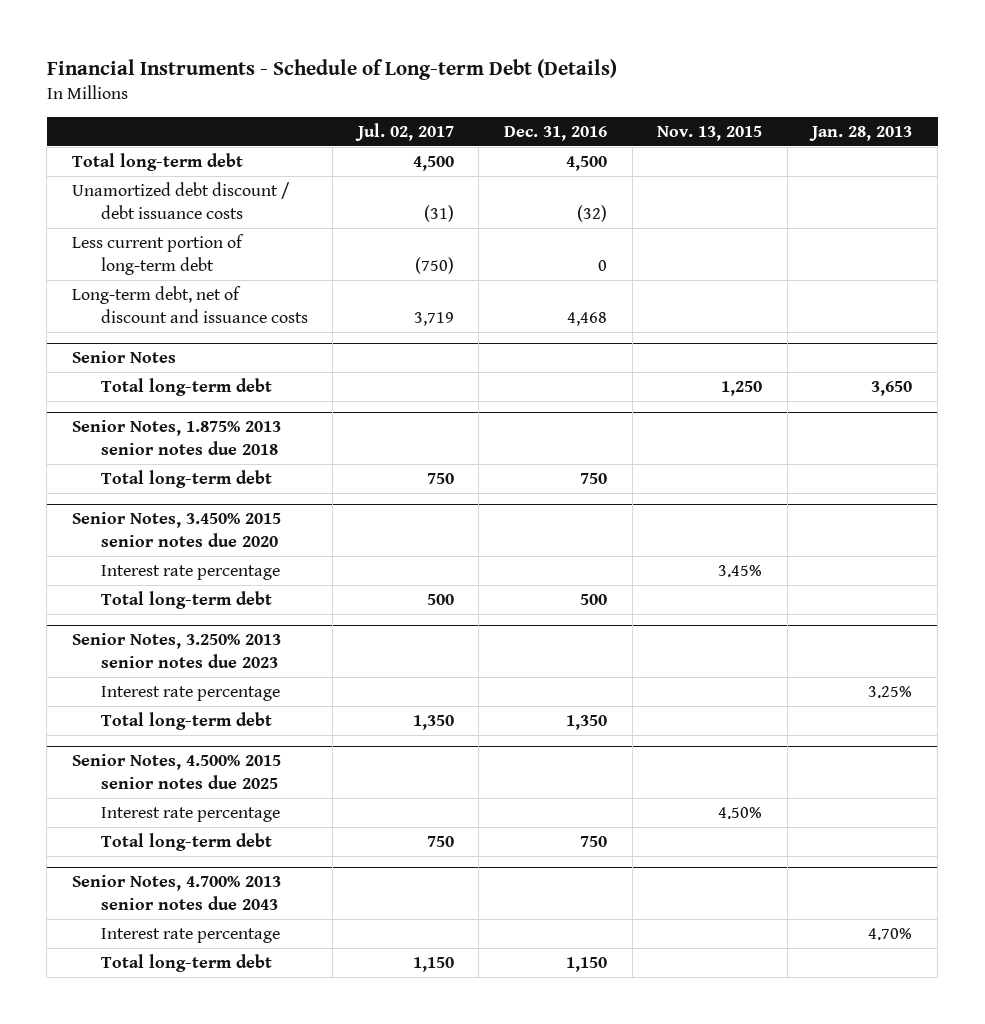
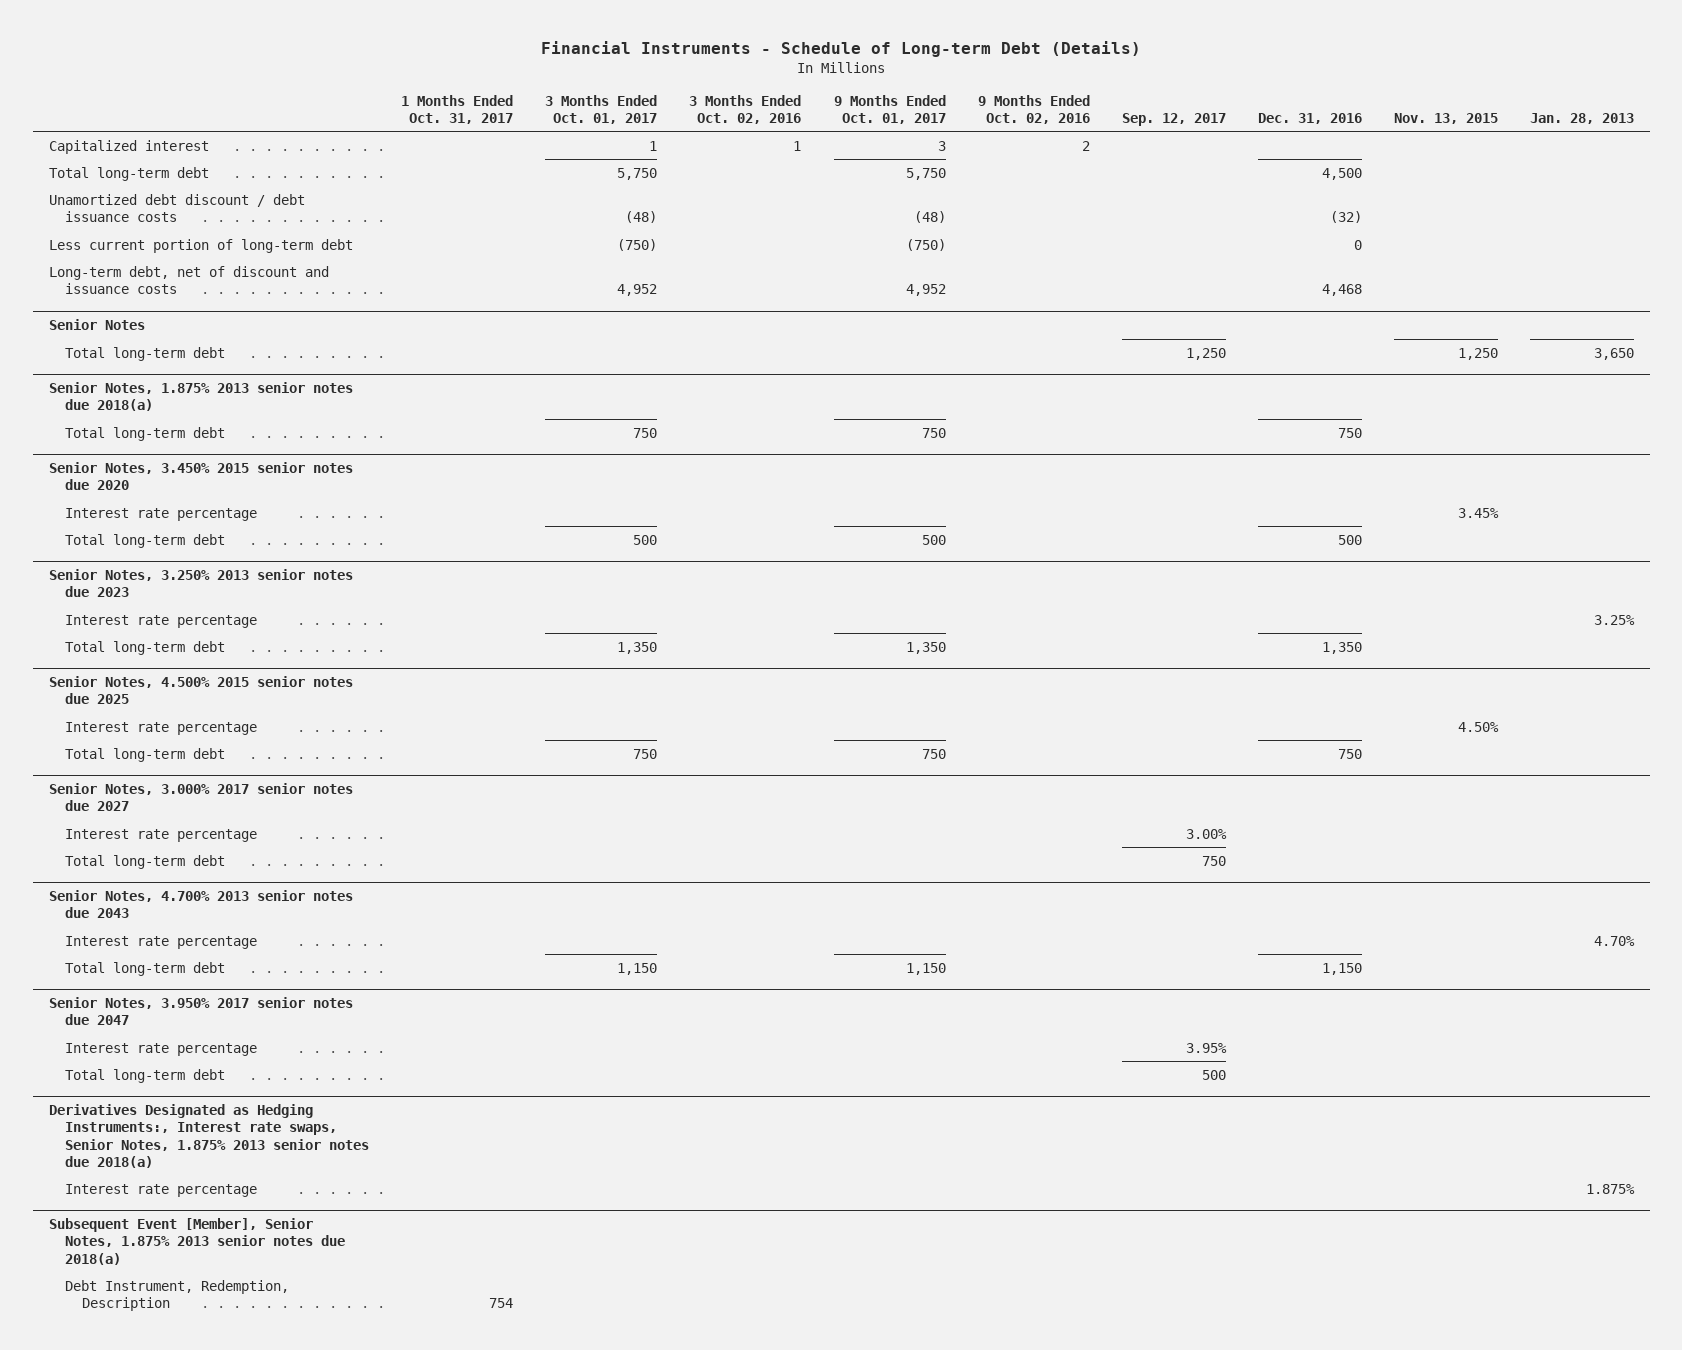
[354,122,454,141] Jul. 02, 2017 -> none
none -> [401,94,514,124] 1 Months Ended Oct. 31, 2017
none -> [545,94,658,124] 3 Months Ended Oct. 01, 2017
none -> [689,94,802,124] 3 Months Ended Oct. 02, 2016
none -> [833,94,946,124] 9 Months Ended Oct. 01, 2017
none -> [977,94,1090,124] 9 Months Ended Oct. 02, 2016
none -> [1121,112,1226,126] Sep. 12, 2017
none -> [48,139,209,154] Capitalized interest
[72,420,282,456] Senior Notes, 1.875% 2013 senior notes due 2018 -> [48,382,353,412] Senior Notes, 1.875% 2013 senior notes due 2018(a)
none -> [48,783,353,812] Senior Notes, 3.000% 2017 senior notes due 2027
none -> [65,828,258,842] Interest rate percentage
none -> [65,854,226,869] Total long-term debt
none -> [48,997,353,1026] Senior Notes, 3.950% 2017 senior notes due 2047
none -> [65,1042,258,1056] Interest rate percentage
none -> [65,1068,226,1083] Total long-term debt
none -> [48,1104,370,1168] Derivatives Designated as Hedging Instruments:, Interest rate swaps, Senior Notes, 1.875% 2013 senior notes due 2018(a)
none -> [65,1183,258,1197] Interest rate percentage
none -> [48,1218,346,1265] Subsequent Event [Member], Senior Notes, 1.875% 2013 senior notes due 2018(a)
none -> [65,1279,290,1311] Debt Instrument, Redemption, Description

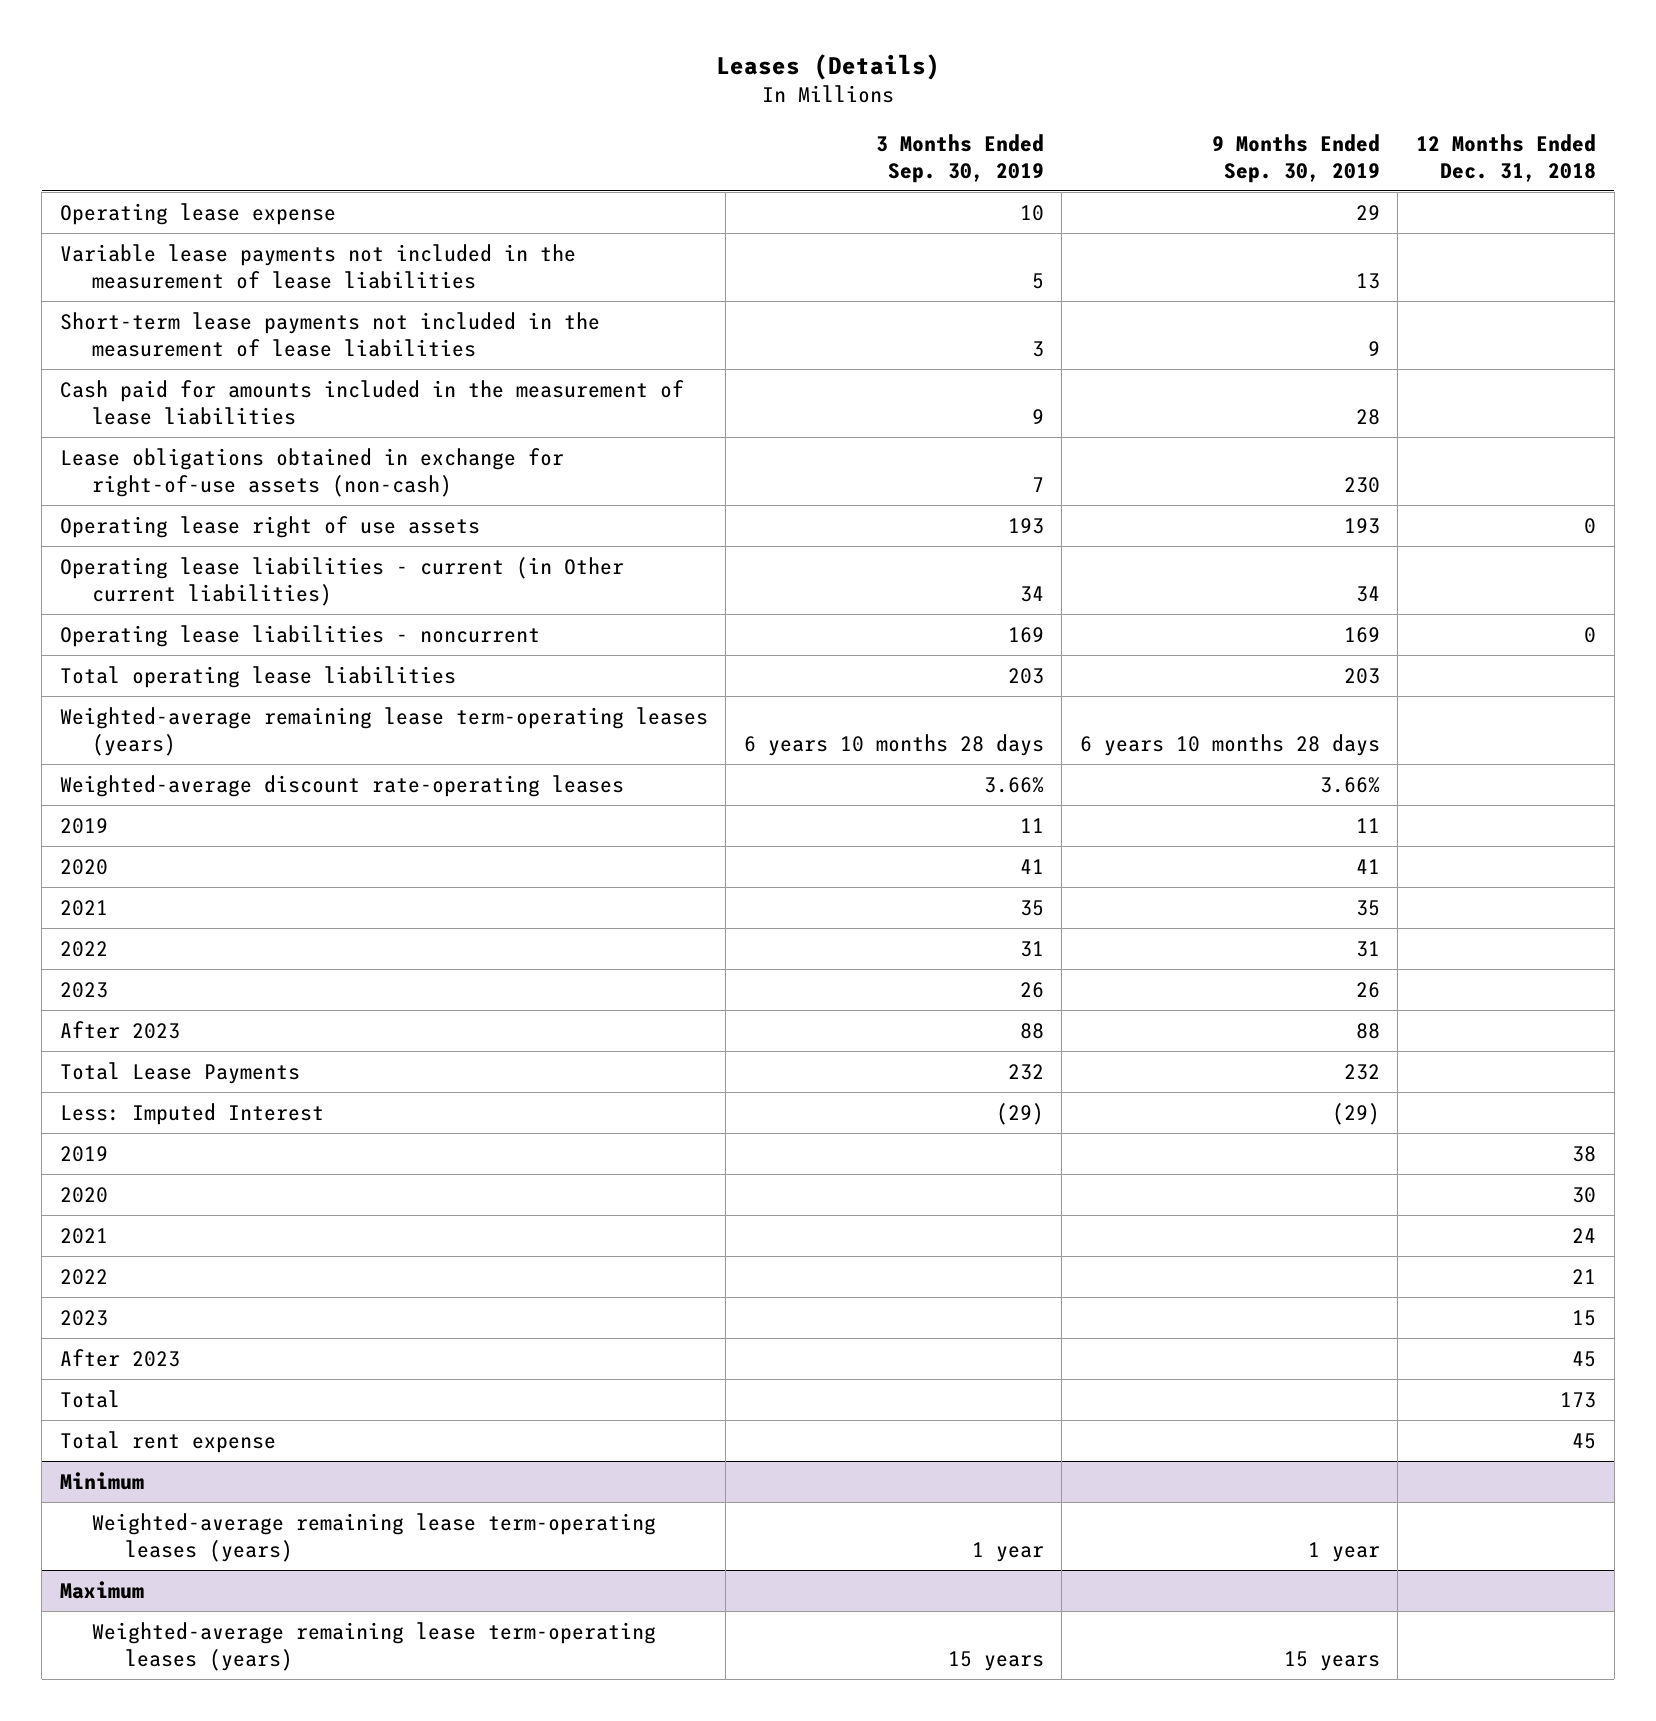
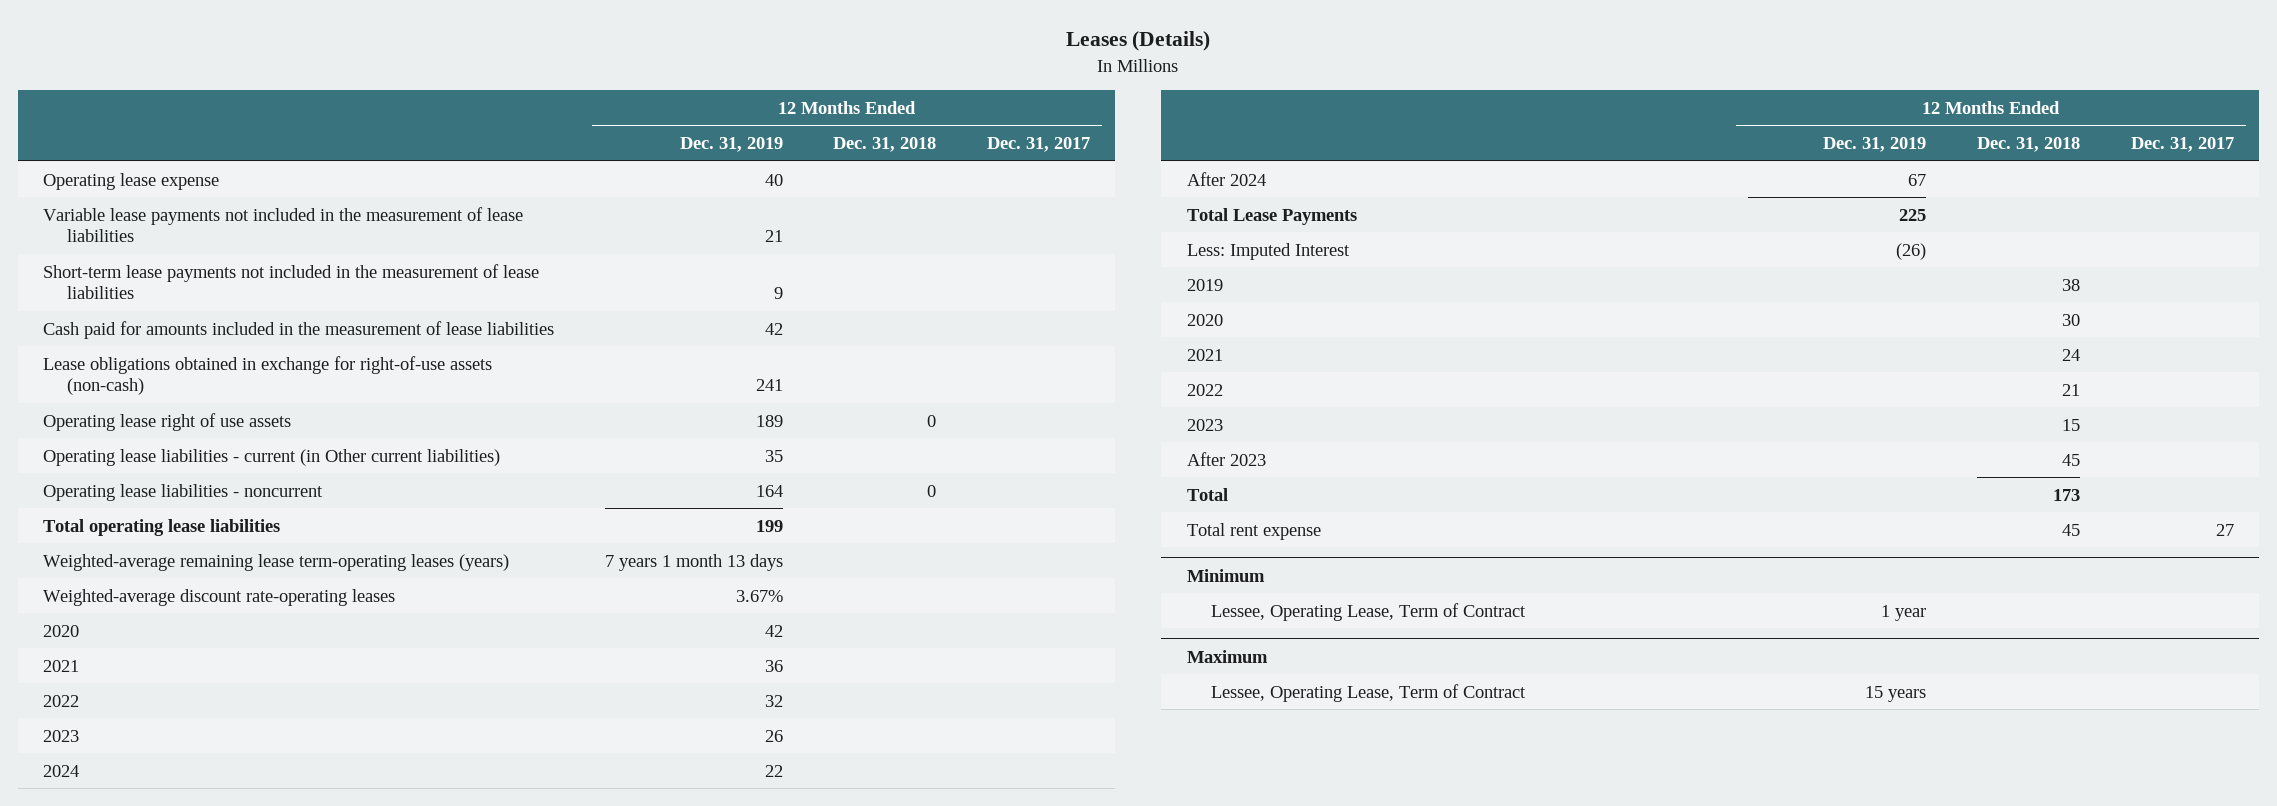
[875,133,1044,183] 3 Months Ended Sep. 30, 2019 -> none
[1211,133,1380,183] 9 Months Ended Sep. 30, 2019 -> none
none -> [679,137,783,153] Dec. 31, 2019
none -> [986,137,1090,153] Dec. 31, 2017
[59,817,108,834] 2019 -> none
none -> [42,764,79,777] 2024
[59,1020,180,1039] After 2023 -> [1186,171,1266,186] After 2024
[92,1512,657,1562] Weighted-average remaining lease term-operating leases (years) -> none
none -> [1211,602,1527,621] Lessee, Operating Lease, Term of Contract
[92,1621,657,1671] Weighted-average remaining lease term-operating leases (years) -> none
none -> [1211,683,1527,702] Lessee, Operating Lease, Term of Contract

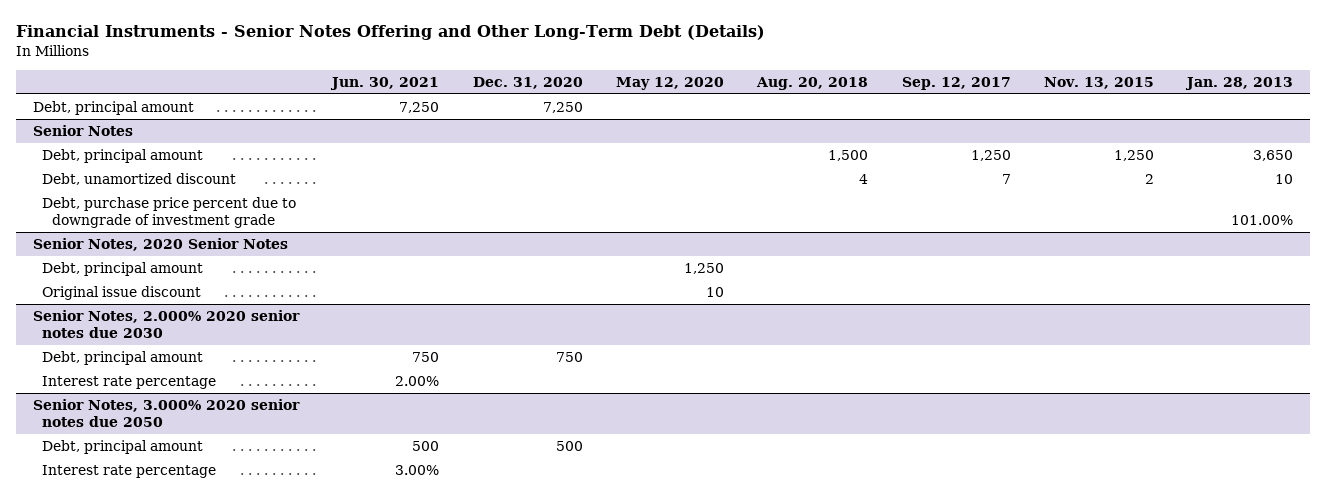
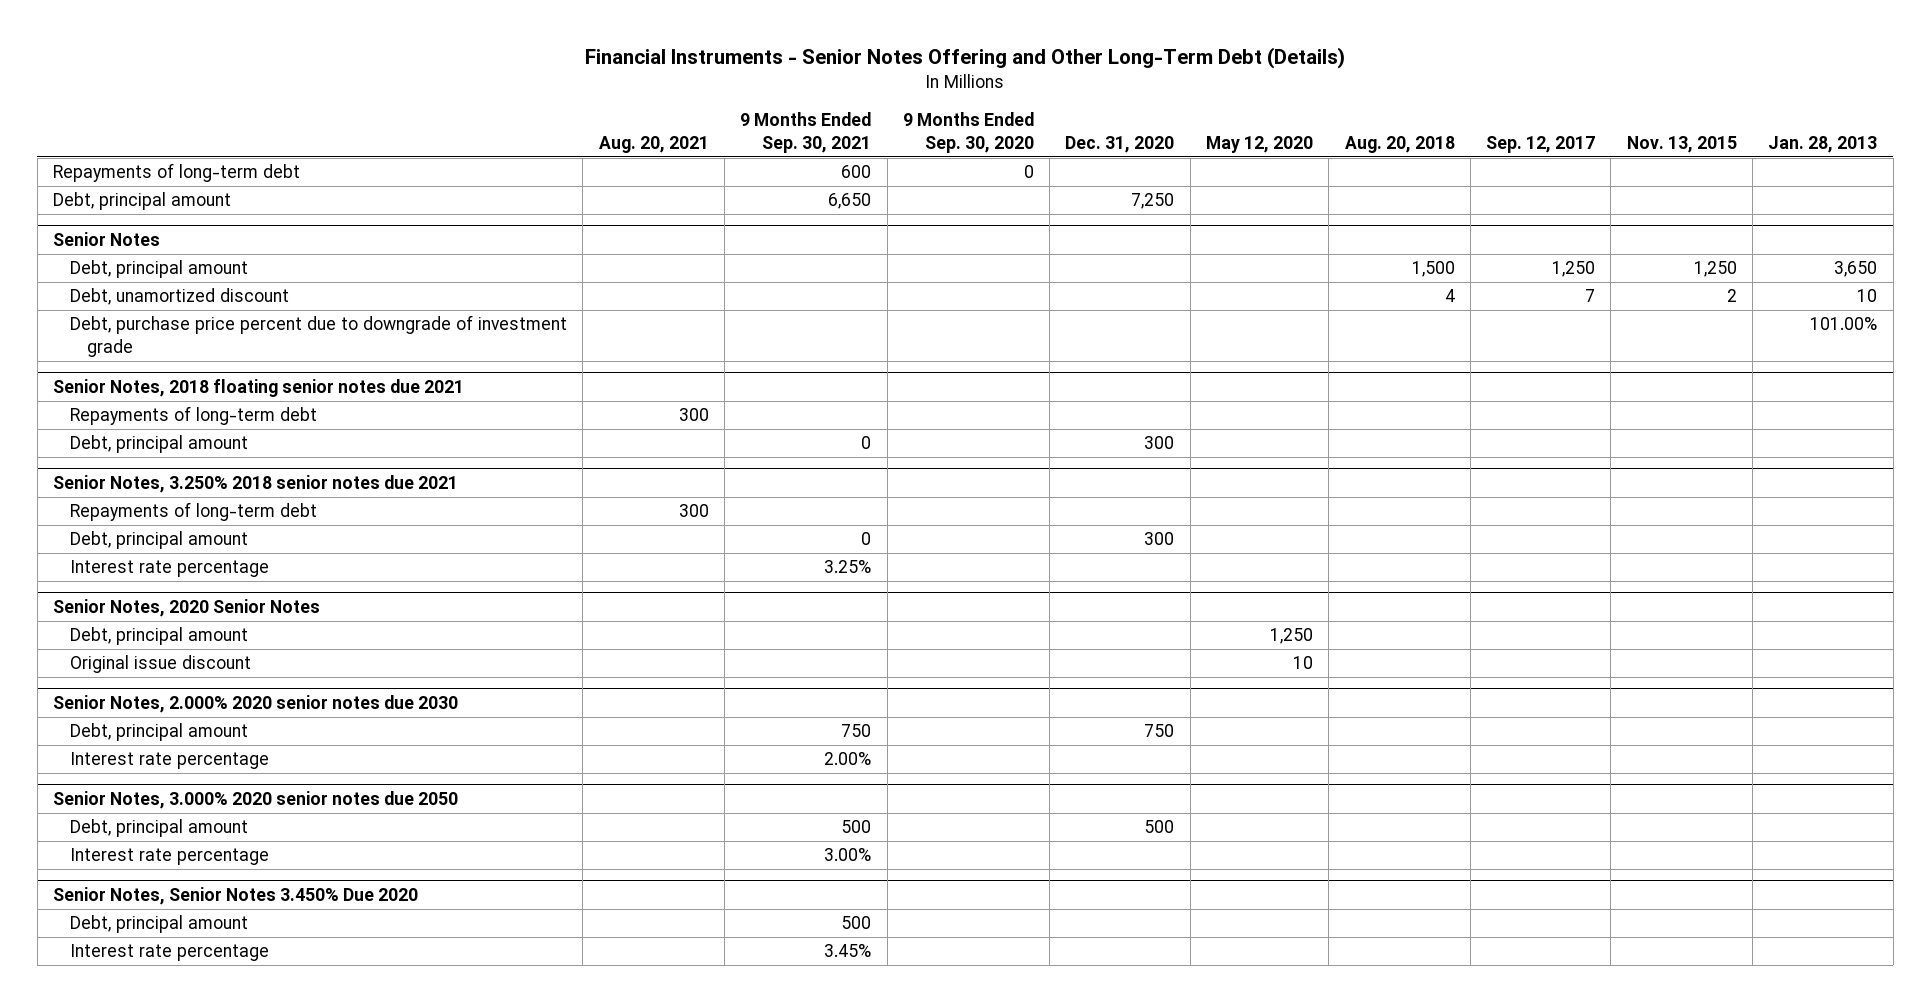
[330,76,440,90] Jun. 30, 2021 -> none
none -> [598,135,709,153] Aug. 20, 2021
none -> [740,112,872,153] 9 Months Ended Sep. 30, 2021
none -> [902,112,1034,153] 9 Months Ended Sep. 30, 2020
none -> [52,163,300,183] Repayments of long-term debt
none -> [52,378,464,397] Senior Notes, 2018 floating senior notes due 2021
none -> [70,406,318,426] Repayments of long-term debt
none -> [70,435,249,454] Debt, principal amount
none -> [52,474,458,493] Senior Notes, 3.250% 2018 senior notes due 2021
none -> [70,502,318,522] Repayments of long-term debt
none -> [70,531,249,550] Debt, principal amount
none -> [70,560,270,578] Interest rate percentage
none -> [52,886,418,905] Senior Notes, Senior Notes 3.450% Due 2020
none -> [70,915,249,934] Debt, principal amount
none -> [70,944,270,962] Interest rate percentage

